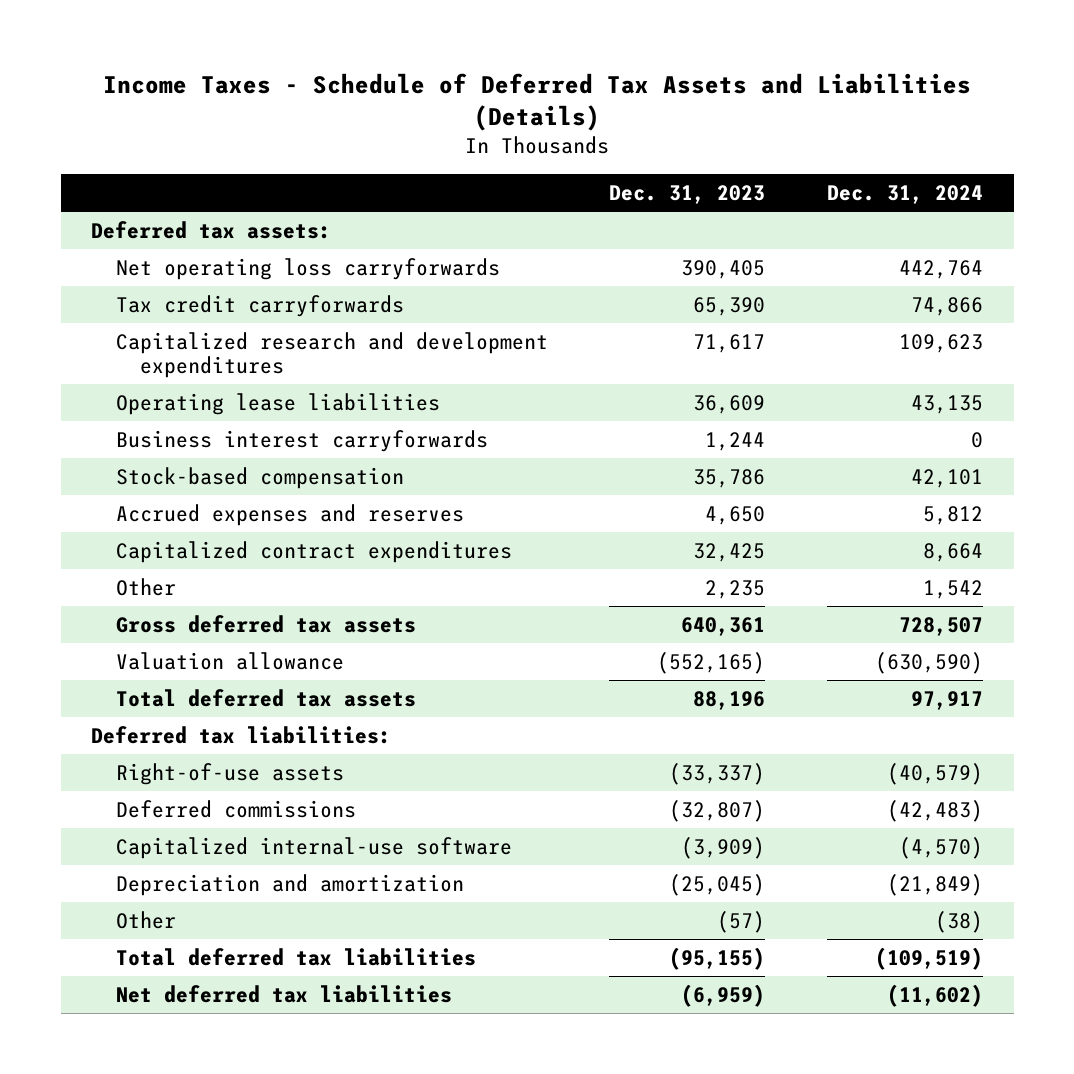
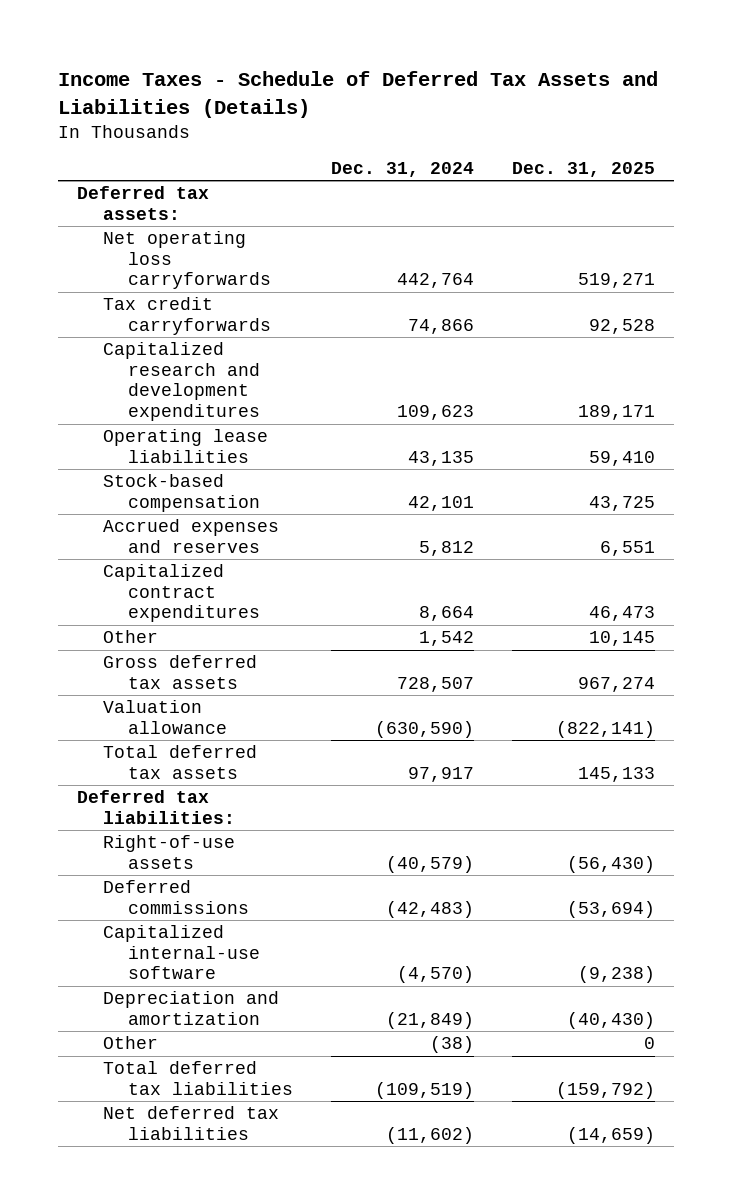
[609,184,766,204] Dec. 31, 2023 -> none
none -> [512,161,656,177] Dec. 31, 2025
[115,430,488,453] Business interest carryforwards -> none

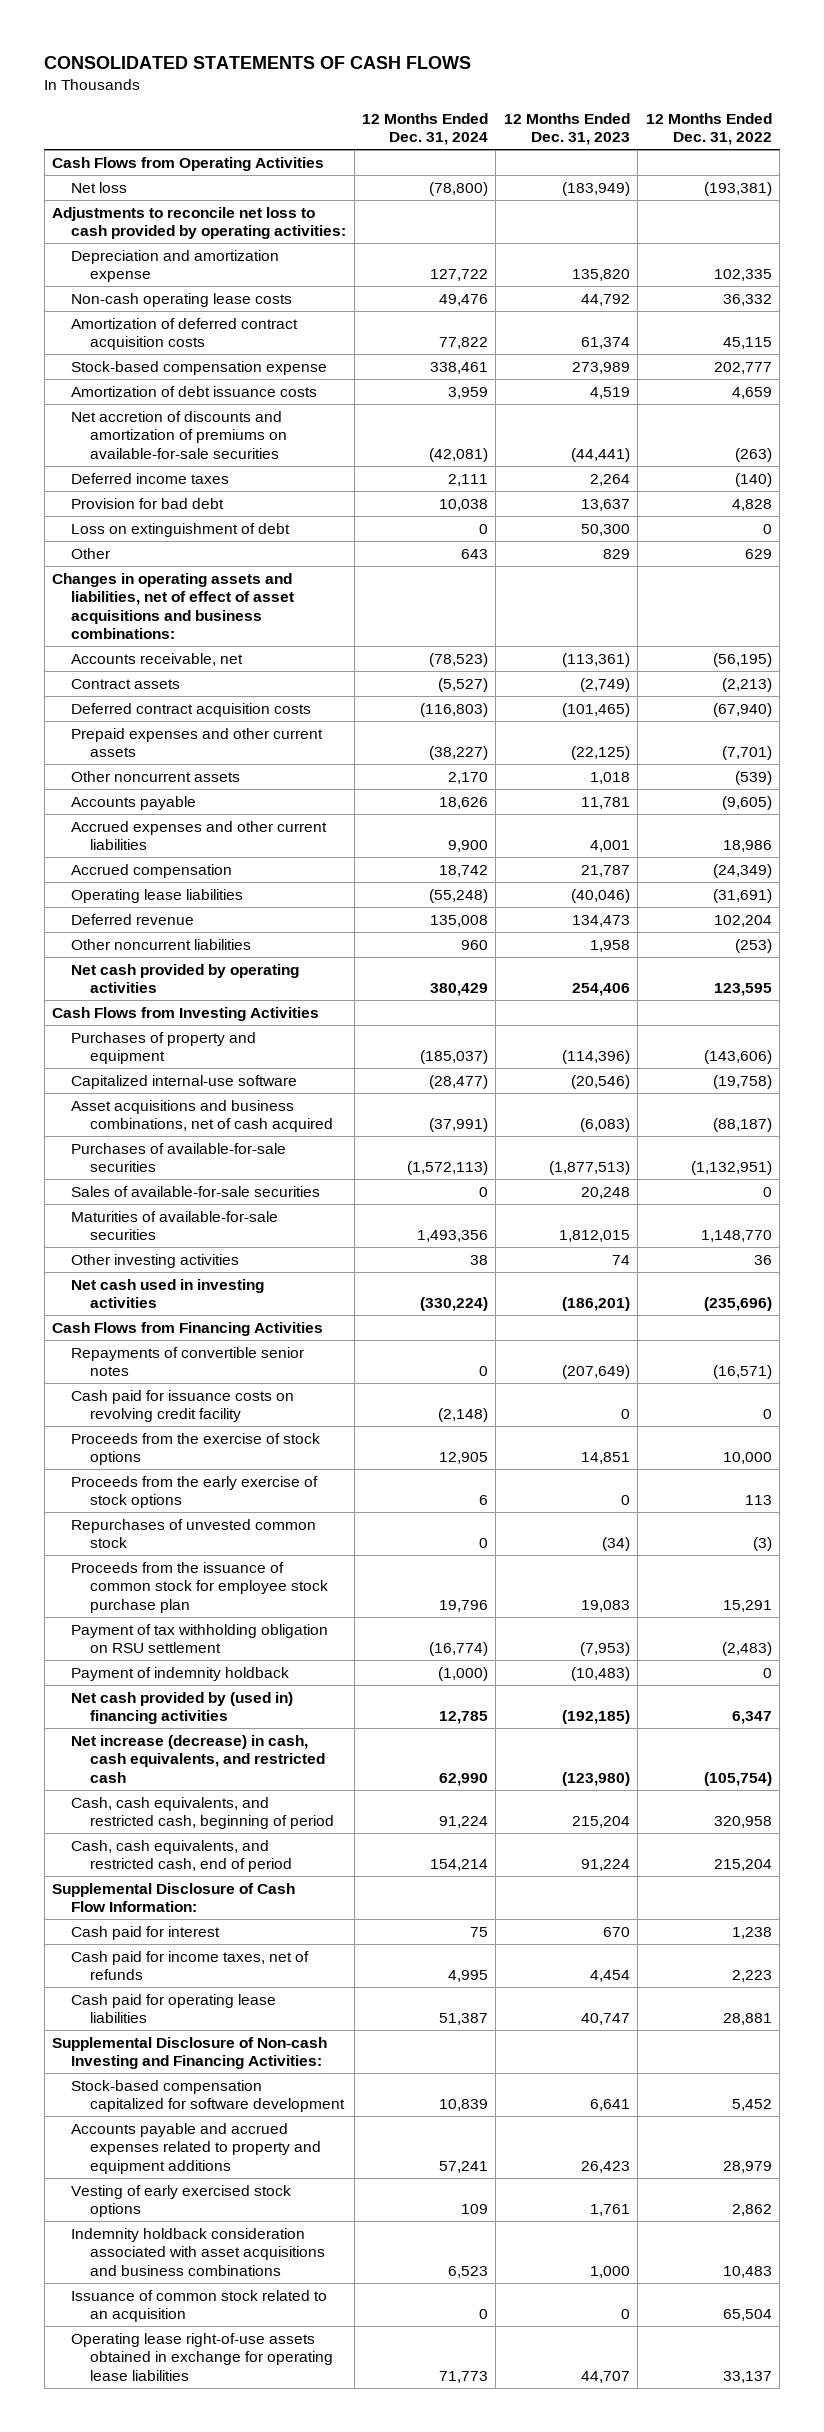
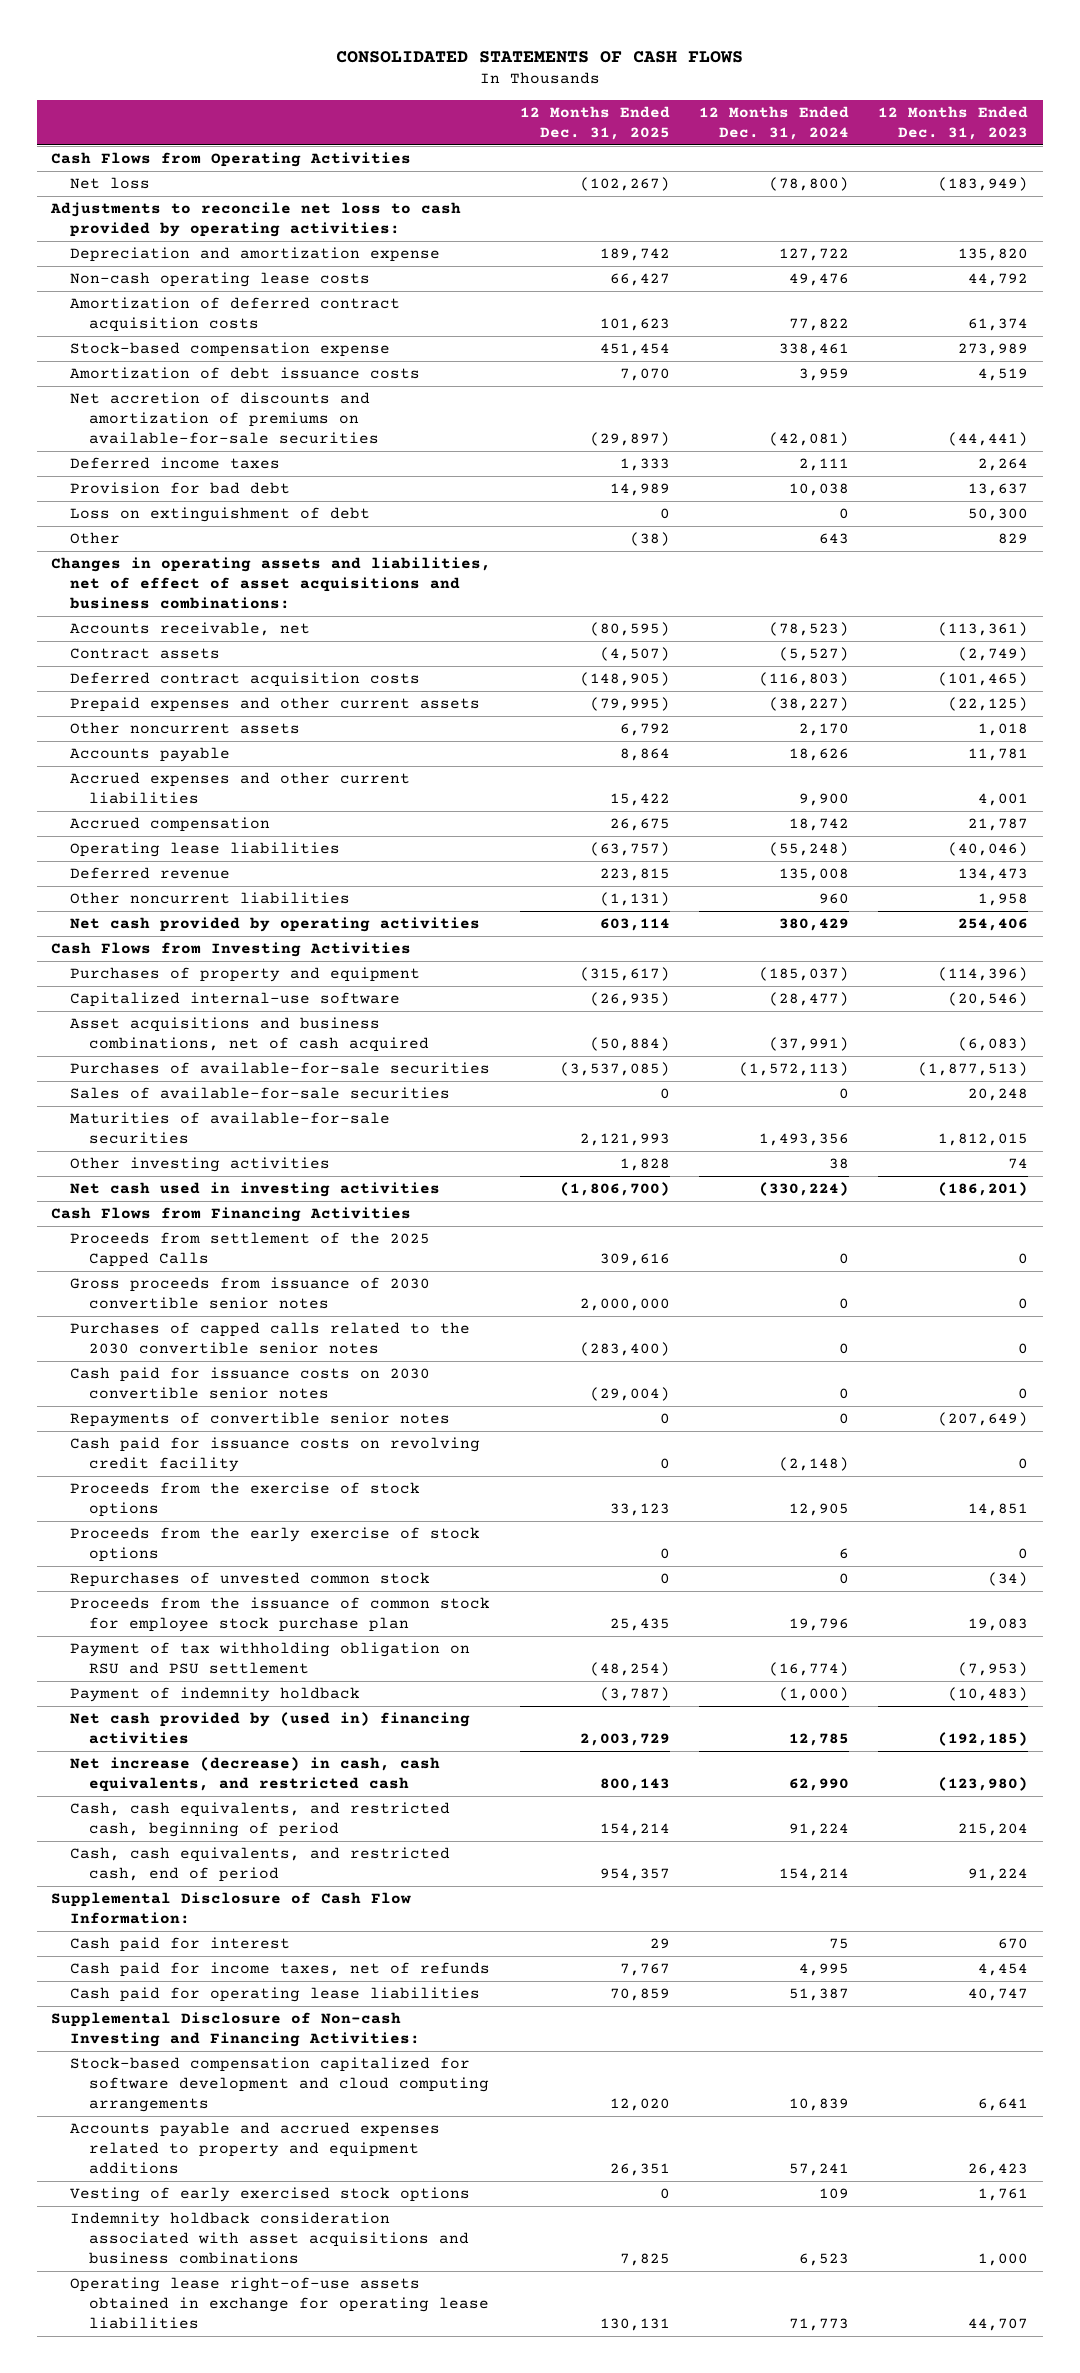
[645,112,772,146] 12 Months Ended Dec. 31, 2022 -> none
none -> [520,105,671,140] 12 Months Ended Dec. 31, 2025
none -> [69,1232,430,1267] Proceeds from settlement of the 2025 Capped Calls
none -> [69,1277,430,1309] Gross proceeds from issuance of 2030 convertible senior notes
none -> [69,1322,470,1354] Purchases of capped calls related to the 2030 convertible senior notes
none -> [69,1367,430,1399] Cash paid for issuance costs on 2030 convertible senior notes
[71,1623,329,1654] Payment of tax withholding obligation on RSU settlement -> [69,1642,470,1674] Payment of tax withholding obligation on RSU and PSU settlement
[71,2079,345,2113] Stock-based compensation capitalized for software development -> [69,2057,489,2112] Stock-based compensation capitalized for software development and cloud computing arrangements
[71,2289,328,2323] Issuance of common stock related to an acquisition -> none

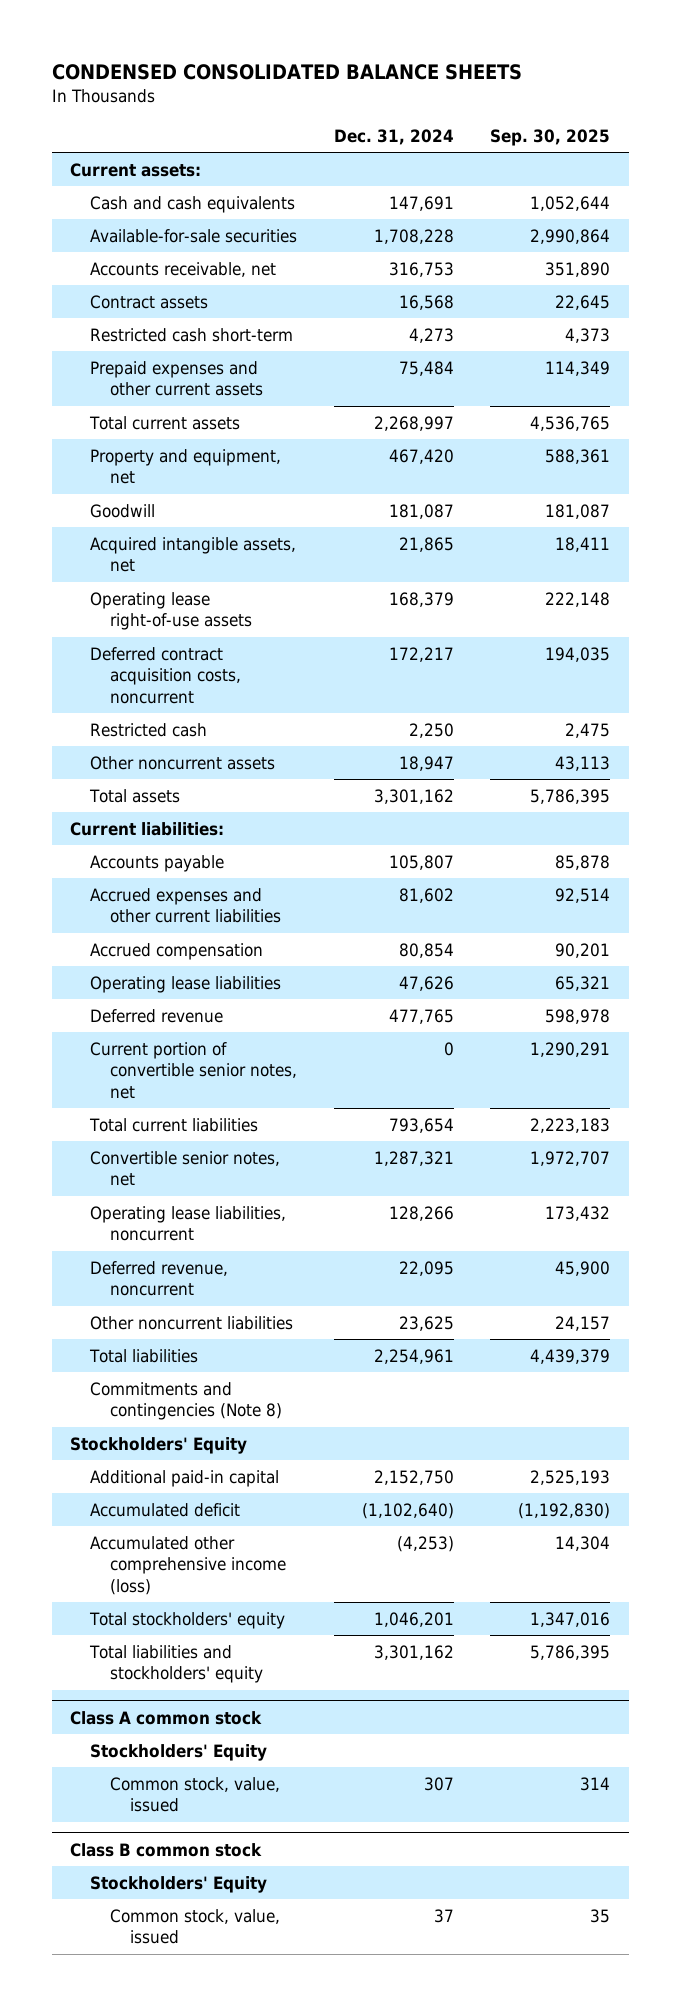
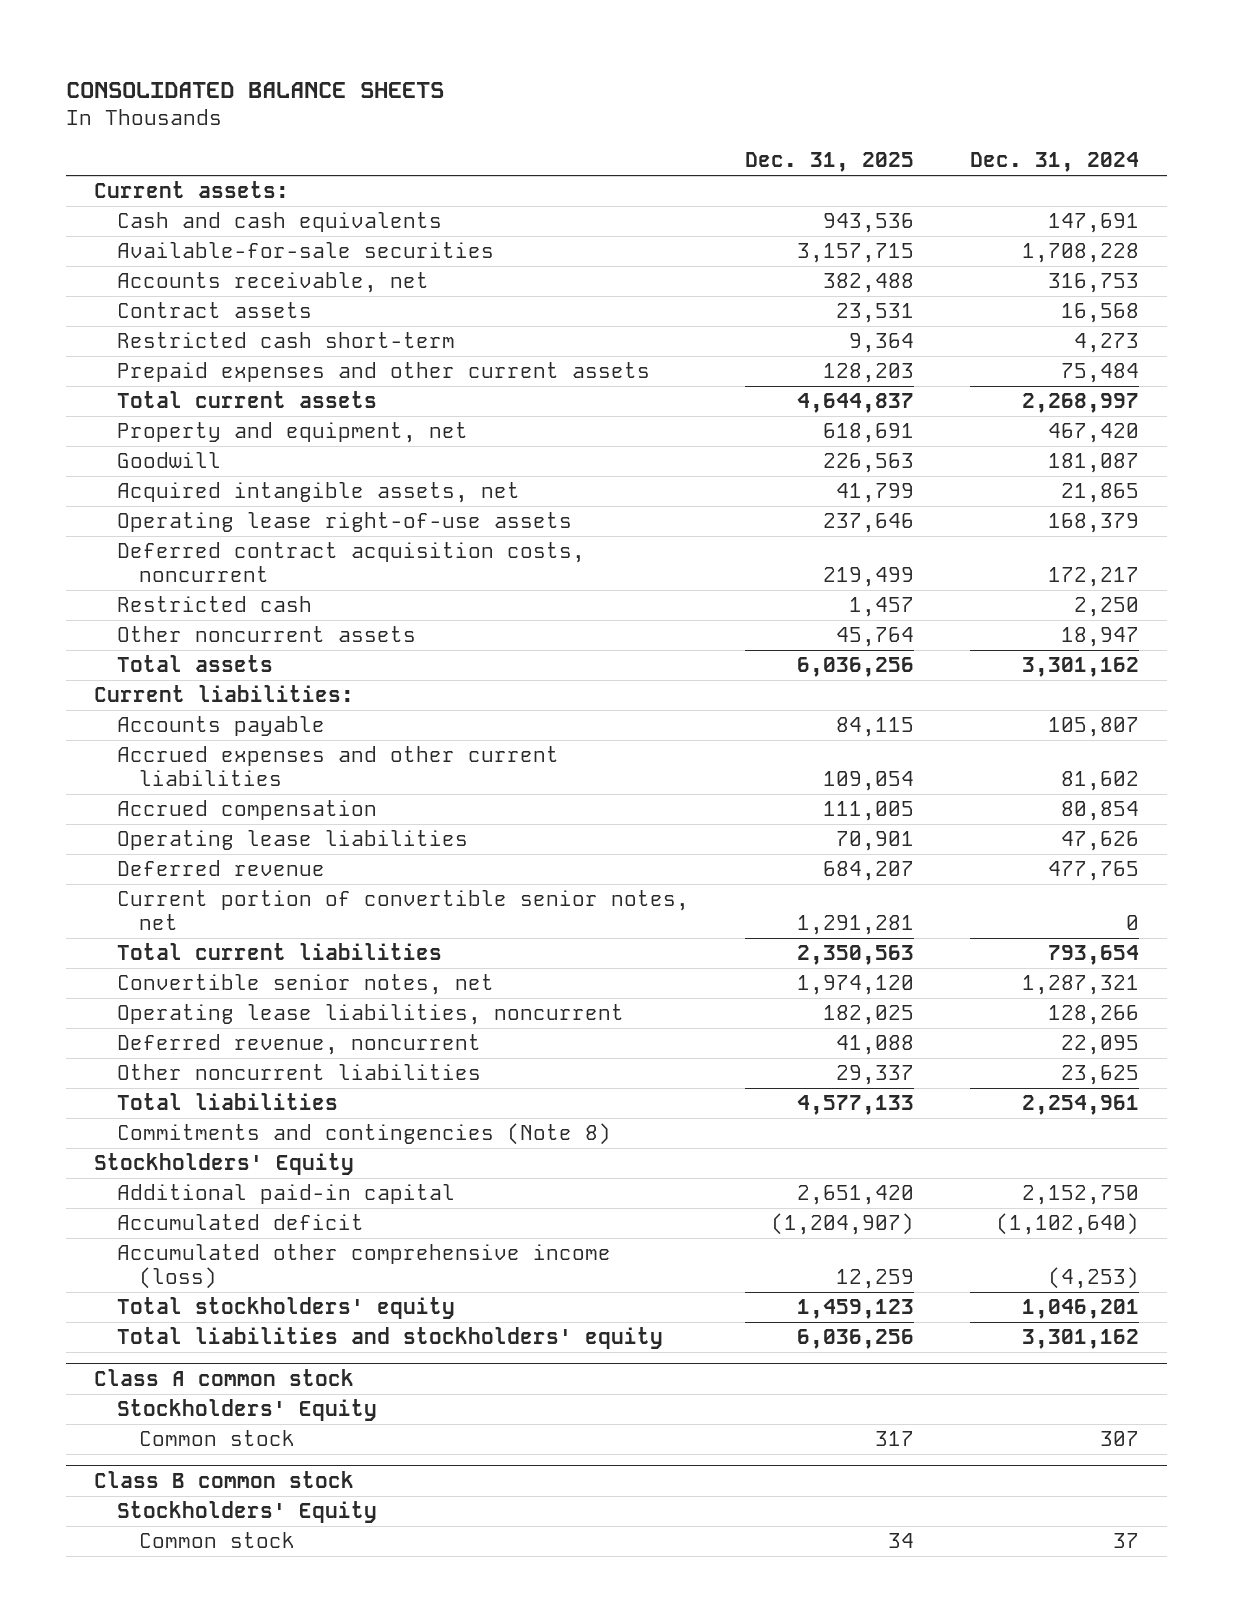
[51,63,522,80] CONDENSED CONSOLIDATED BALANCE SHEETS -> [66,81,445,98] CONSOLIDATED BALANCE SHEETS
[490,129,611,147] Sep. 30, 2025 -> none
none -> [744,152,914,173] Dec. 31, 2025
[109,1776,280,1813] Common stock, value, issued -> [139,1430,296,1447] Common stock
[109,1908,280,1945] Common stock, value, issued -> [139,1532,296,1549] Common stock

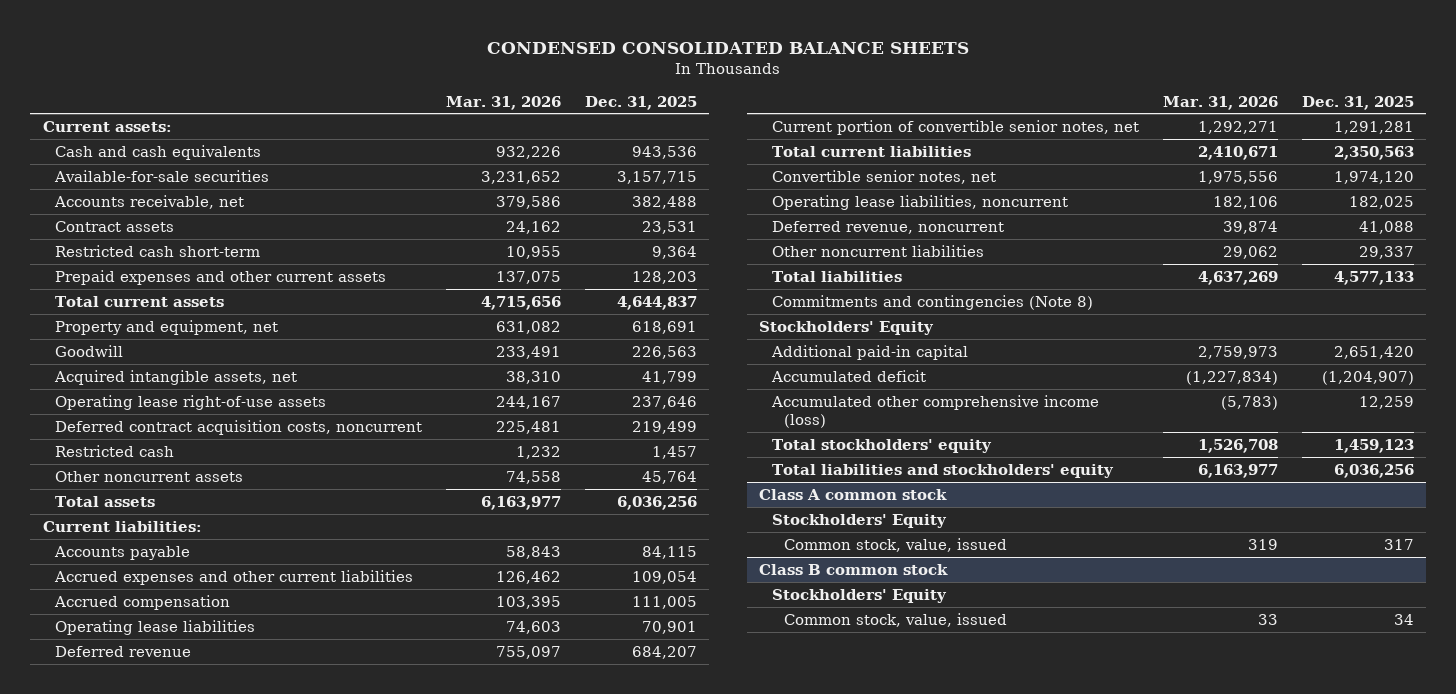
[66,81,445,98] CONSOLIDATED BALANCE SHEETS -> [487,41,970,54] CONDENSED CONSOLIDATED BALANCE SHEETS
[969,152,1139,173] Dec. 31, 2024 -> none
none -> [446,95,562,110] Mar. 31, 2026
[139,1430,296,1447] Common stock -> [784,537,1008,552] Common stock, value, issued
[139,1532,296,1549] Common stock -> [784,612,1008,627] Common stock, value, issued

